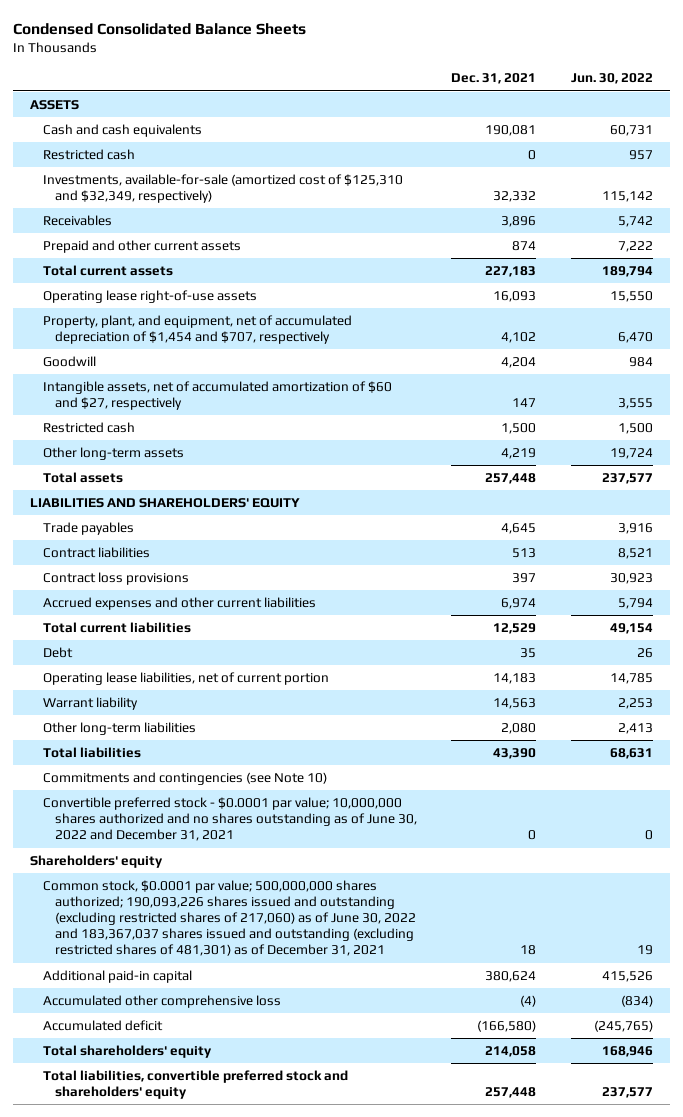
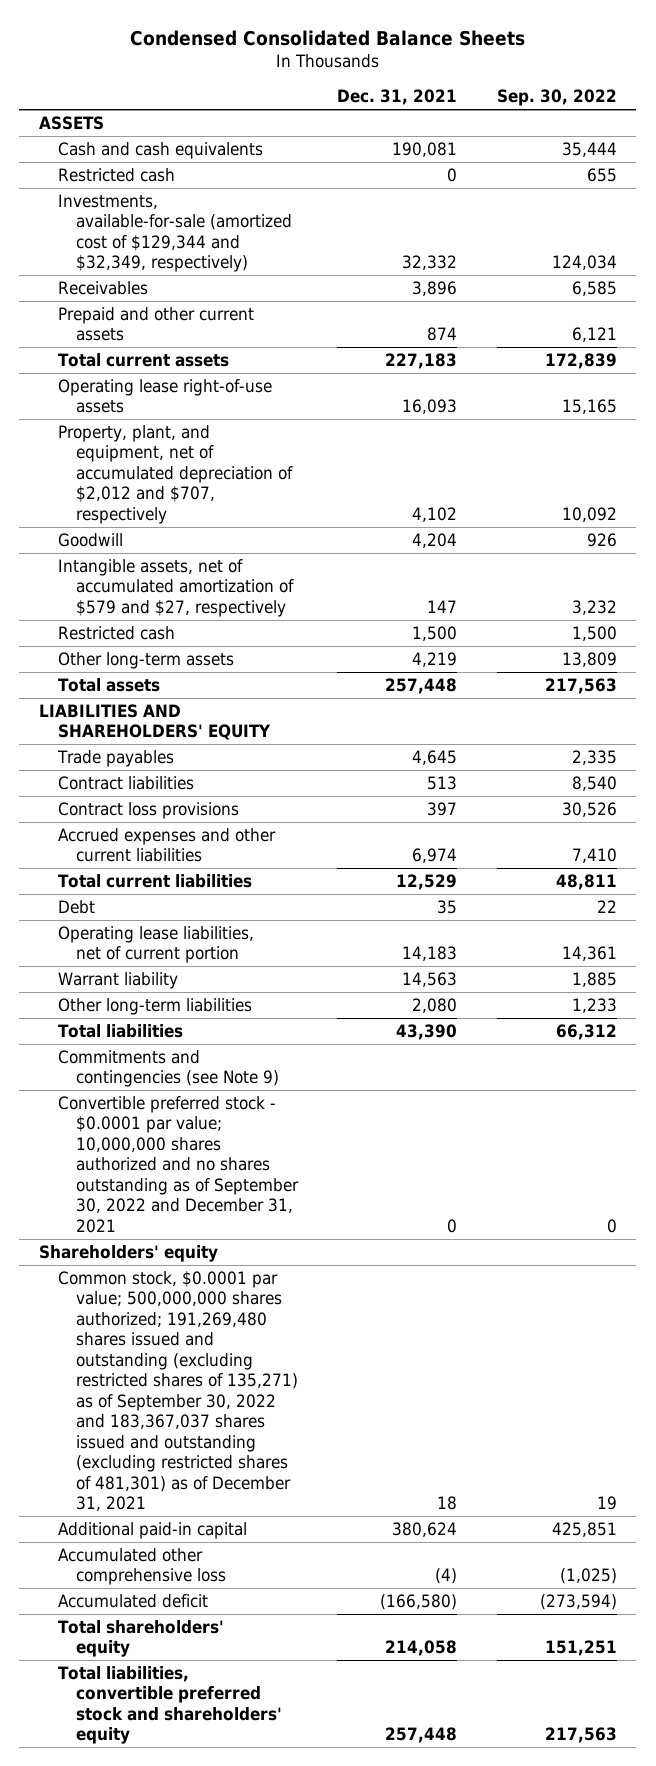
[570,73,653,85] Jun. 30, 2022 -> none
none -> [496,89,617,107] Sep. 30, 2022
[42,174,403,204] Investments, available-for-sale (amortized cost of $125,310 and $32,349, respectively) -> [57,193,293,273] Investments, available-for-sale (amortized cost of $129,344 and $32,349, respectively)
[42,315,352,345] Property, plant, and equipment, net of accumulated depreciation of $1,454 and $707, respectively -> [57,424,294,524] Property, plant, and equipment, net of accumulated depreciation of $2,012 and $707, respectively
[42,381,392,411] Intangible assets, net of accumulated amortization of $60 and $27, respectively -> [57,558,295,617] Intangible assets, net of accumulated amortization of $579 and $27, respectively
[42,772,327,786] Commitments and contingencies (see Note 10) -> [57,1049,280,1088] Commitments and contingencies (see Note 9)
[42,797,417,842] Convertible preferred stock - $0.0001 par value; 10,000,000 shares authorized and no shares outstanding as of June 30, 2022 and December 31, 2021 -> [57,1095,300,1233] Convertible preferred stock - $0.0001 par value; 10,000,000 shares authorized and no shares outstanding as of September 30, 2022 and December 31, 2021
[42,880,416,957] Common stock, $0.0001 par value; 500,000,000 shares authorized; 190,093,226 shares issued and outstanding (excluding restricted shares of 217,060) as of June 30, 2022 and 183,367,037 shares issued and outstanding (excluding restricted shares of 481,301) as of December 31, 2021 -> [57,1270,299,1512] Common stock, $0.0001 par value; 500,000,000 shares authorized; 191,269,480 shares issued and outstanding (excluding restricted shares of 135,271) as of September 30, 2022 and 183,367,037 shares issued and outstanding (excluding restricted shares of 481,301) as of December 31, 2021

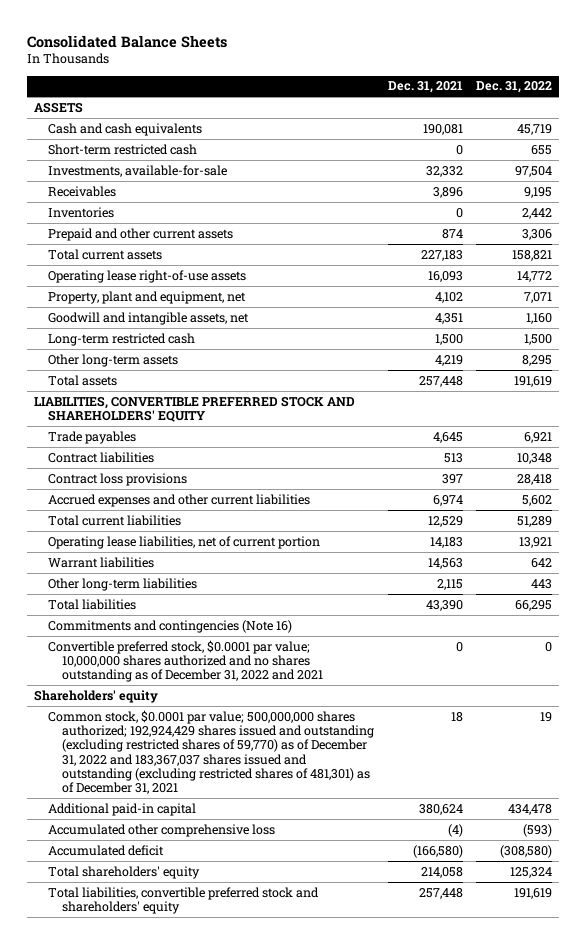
[129,29,525,46] Condensed Consolidated Balance Sheets -> [27,34,228,48] Consolidated Balance Sheets
[496,89,617,107] Sep. 30, 2022 -> none
none -> [476,81,553,94] Dec. 31, 2022
[57,167,175,182] Restricted cash -> [48,143,198,155] Short-term restricted cash
[57,193,293,273] Investments, available-for-sale (amortized cost of $129,344 and $32,349, respectively) -> [48,164,228,177] Investments, available-for-sale
none -> [48,206,115,218] Inventories
[57,532,123,547] Goodwill -> none
[57,558,295,617] Intangible assets, net of accumulated amortization of $579 and $27, respectively -> none
[57,424,294,524] Property, plant, and equipment, net of accumulated depreciation of $2,012 and $707, respectively -> [48,290,247,304] Property, plant and equipment, net
none -> [48,311,250,325] Goodwill and intangible assets, net
[57,625,175,640] Restricted cash -> [48,332,196,346] Long-term restricted cash
[38,703,271,741] LIABILITIES AND SHAREHOLDERS' EQUITY -> [34,395,356,423] LIABILITIES, CONVERTIBLE PREFERRED STOCK AND SHAREHOLDERS' EQUITY
[57,899,95,914] Debt -> none
[57,971,178,989] Warrant liability -> [48,556,155,568] Warrant liabilities
[412,997,458,1013] 2,080 -> [436,578,463,590] 2,115
[57,1049,280,1088] Commitments and contingencies (see Note 9) -> [48,619,293,633] Commitments and contingencies (Note 16)
[57,1095,300,1233] Convertible preferred stock - $0.0001 par value; 10,000,000 shares authorized and no shares outstanding as of September 30, 2022 and December 31, 2021 -> [48,639,324,683] Convertible preferred stock, $0.0001 par value; 10,000,000 shares authorized and no shares outstanding as of December 31, 2022 and 2021
[57,1270,299,1512] Common stock, $0.0001 par value; 500,000,000 shares authorized; 191,269,480 shares issued and outstanding (excluding restricted shares of 135,271) as of September 30, 2022 and 183,367,037 shares issued and outstanding (excluding restricted shares of 481,301) as of December 31, 2021 -> [48,709,375,795] Common stock, $0.0001 par value; 500,000,000 shares authorized; 192,924,429 shares issued and outstanding (excluding restricted shares of 59,770) as of December 31, 2022 and 183,367,037 shares issued and outstanding (excluding restricted shares of 481,301) as of December 31, 2021

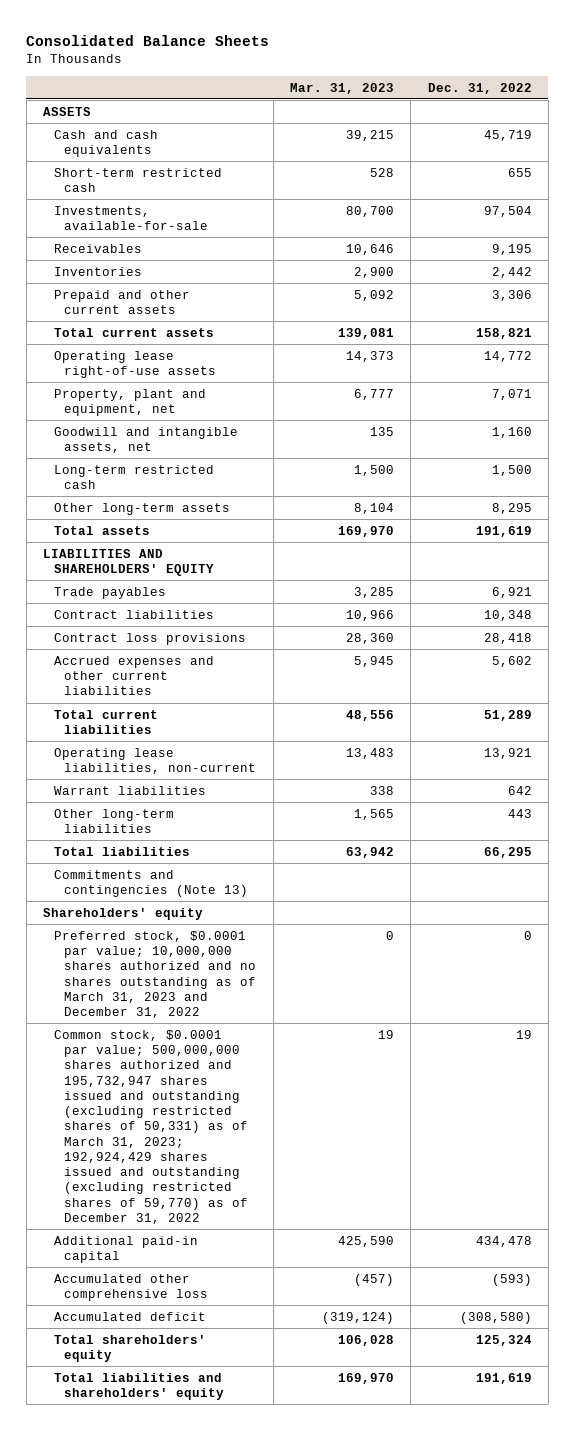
[387,81,463,94] Dec. 31, 2021 -> none
none -> [290,82,395,94] Mar. 31, 2023
[34,395,356,423] LIABILITIES, CONVERTIBLE PREFERRED STOCK AND SHAREHOLDERS' EQUITY -> [43,548,214,577] LIABILITIES AND SHAREHOLDERS' EQUITY
[48,535,321,549] Operating lease liabilities, net of current portion -> [53,747,257,775] Operating lease liabilities, non-current
[48,639,324,683] Convertible preferred stock, $0.0001 par value; 10,000,000 shares authorized and no shares outstanding as of December 31, 2022 and 2021 -> none
[48,619,293,633] Commitments and contingencies (Note 16) -> [53,869,249,898] Commitments and contingencies (Note 13)
none -> [53,930,257,1019] Preferred stock, $0.0001 par value; 10,000,000 shares authorized and no shares outstanding as of March 31, 2023 and December 31, 2022
[48,709,375,795] Common stock, $0.0001 par value; 500,000,000 shares authorized; 192,924,429 shares issued and outstanding (excluding restricted shares of 59,770) as of December 31, 2022 and 183,367,037 shares issued and outstanding (excluding restricted shares of 481,301) as of December 31, 2021 -> [53,1029,249,1224] Common stock, $0.0001 par value; 500,000,000 shares authorized and 195,732,947 shares issued and outstanding (excluding restricted shares of 50,331) as of March 31, 2023; 192,924,429 shares issued and outstanding (excluding restricted shares of 59,770) as of December 31, 2022
[48,886,320,915] Total liabilities, convertible preferred stock and shareholders' equity -> [53,1372,225,1401] Total liabilities and shareholders' equity

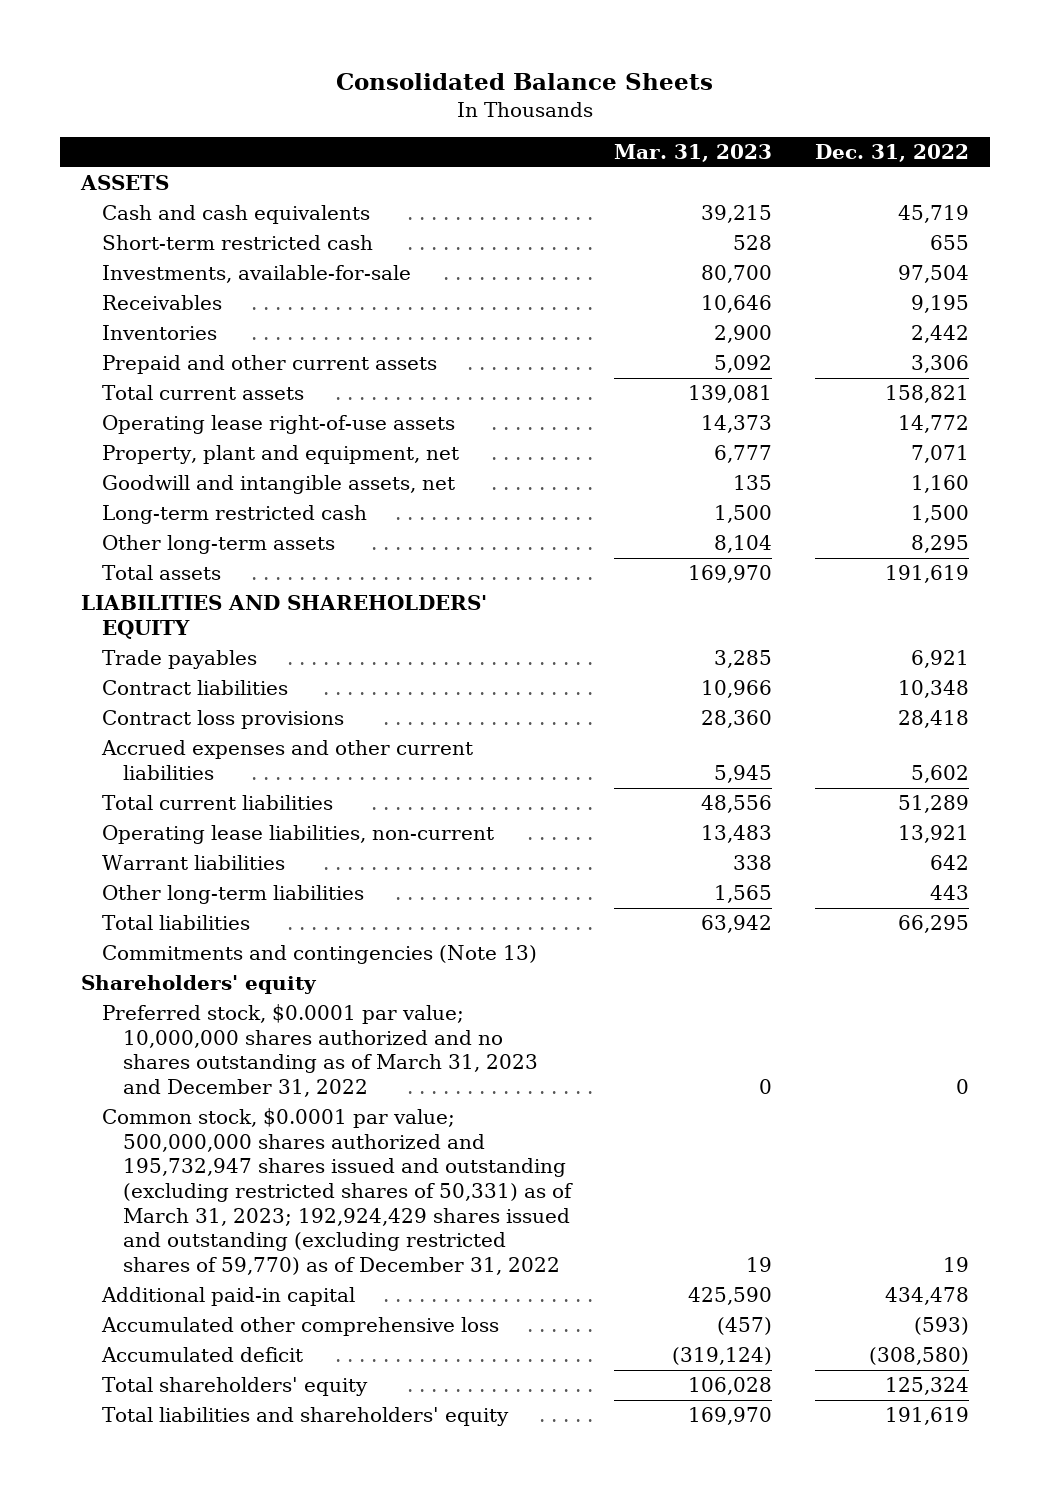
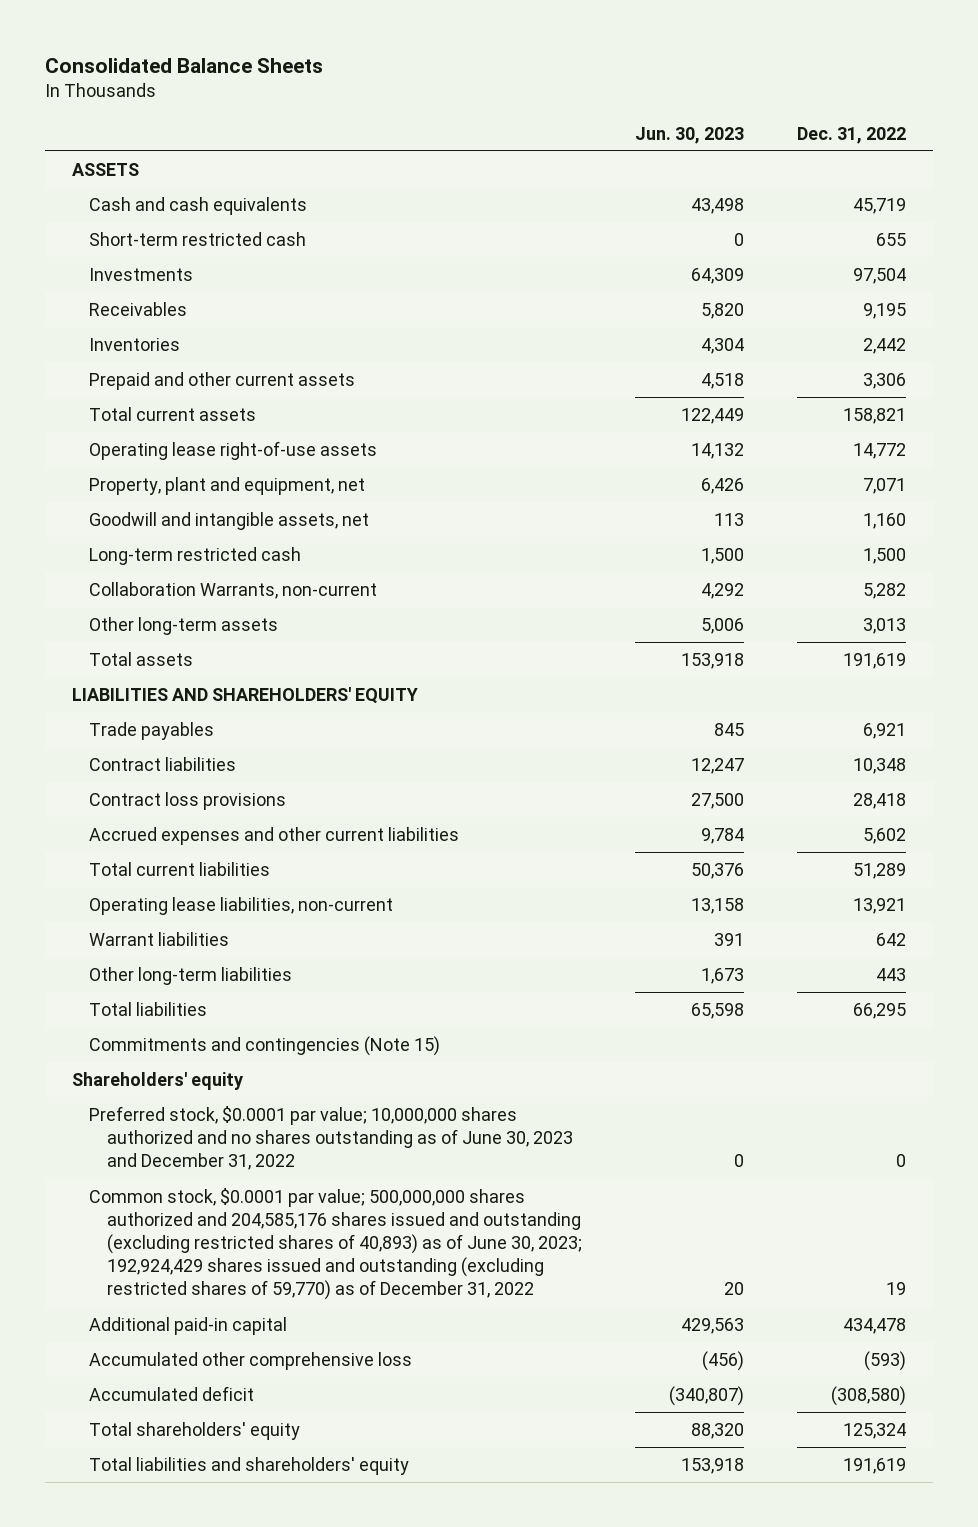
[614,143,773,162] Mar. 31, 2023 -> none
none -> [635,126,745,144] Jun. 30, 2023
[102,265,412,284] Investments, available-for-sale -> [89,268,194,282] Investments
none -> [89,582,378,600] Collaboration Warrants, non-current
[910,535,969,554] 8,295 -> [863,618,907,635] 3,013
[102,945,538,965] Commitments and contingencies (Note 13) -> [89,1036,441,1057] Commitments and contingencies (Note 15)
[102,1004,539,1098] Preferred stock, $0.0001 par value; 10,000,000 shares authorized and no shares outstanding as of March 31, 2023 and December 31, 2022 -> [89,1106,573,1171] Preferred stock, $0.0001 par value; 10,000,000 shares authorized and no shares outstanding as of June 30, 2023 and December 31, 2022
[102,1108,574,1275] Common stock, $0.0001 par value; 500,000,000 shares authorized and 195,732,947 shares issued and outstanding (excluding restricted shares of 50,331) as of March 31, 2023; 192,924,429 shares issued and outstanding (excluding restricted shares of 59,770) as of December 31, 2022 -> [89,1188,582,1301] Common stock, $0.0001 par value; 500,000,000 shares authorized and 204,585,176 shares issued and outstanding (excluding restricted shares of 40,893) as of June 30, 2023; 192,924,429 shares issued and outstanding (excluding restricted shares of 59,770) as of December 31, 2022

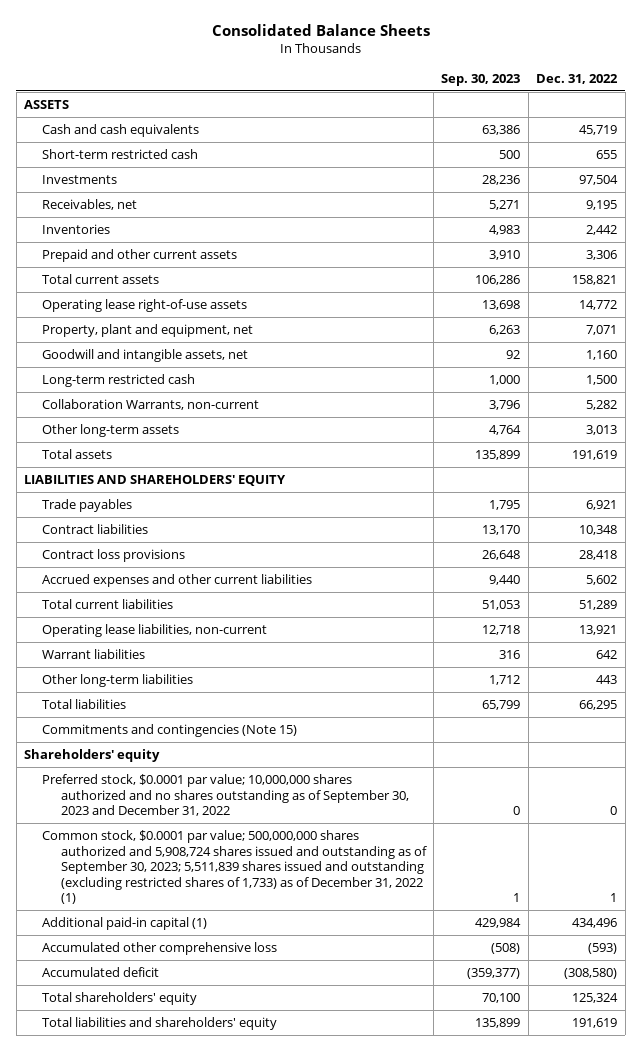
[635,126,745,144] Jun. 30, 2023 -> none
none -> [441,73,521,86] Sep. 30, 2023
[89,302,188,317] Receivables -> [42,198,138,210] Receivables, net
[89,1106,573,1171] Preferred stock, $0.0001 par value; 10,000,000 shares authorized and no shares outstanding as of June 30, 2023 and December 31, 2022 -> [42,773,409,817] Preferred stock, $0.0001 par value; 10,000,000 shares authorized and no shares outstanding as of September 30, 2023 and December 31, 2022
[89,1188,582,1301] Common stock, $0.0001 par value; 500,000,000 shares authorized and 204,585,176 shares issued and outstanding (excluding restricted shares of 40,893) as of June 30, 2023; 192,924,429 shares issued and outstanding (excluding restricted shares of 59,770) as of December 31, 2022 -> [42,829,427,905] Common stock, $0.0001 par value; 500,000,000 shares authorized and 5,908,724 shares issued and outstanding as of September 30, 2023; 5,511,839 shares issued and outstanding (excluding restricted shares of 1,733) as of December 31, 2022 (1)
[886,1282,907,1296] 19 -> [610,893,618,903] 1
[89,1317,288,1336] Additional paid-in capital -> [42,916,208,930] Additional paid-in capital (1)
[843,1318,907,1335] 434,478 -> [572,917,618,928] 434,496

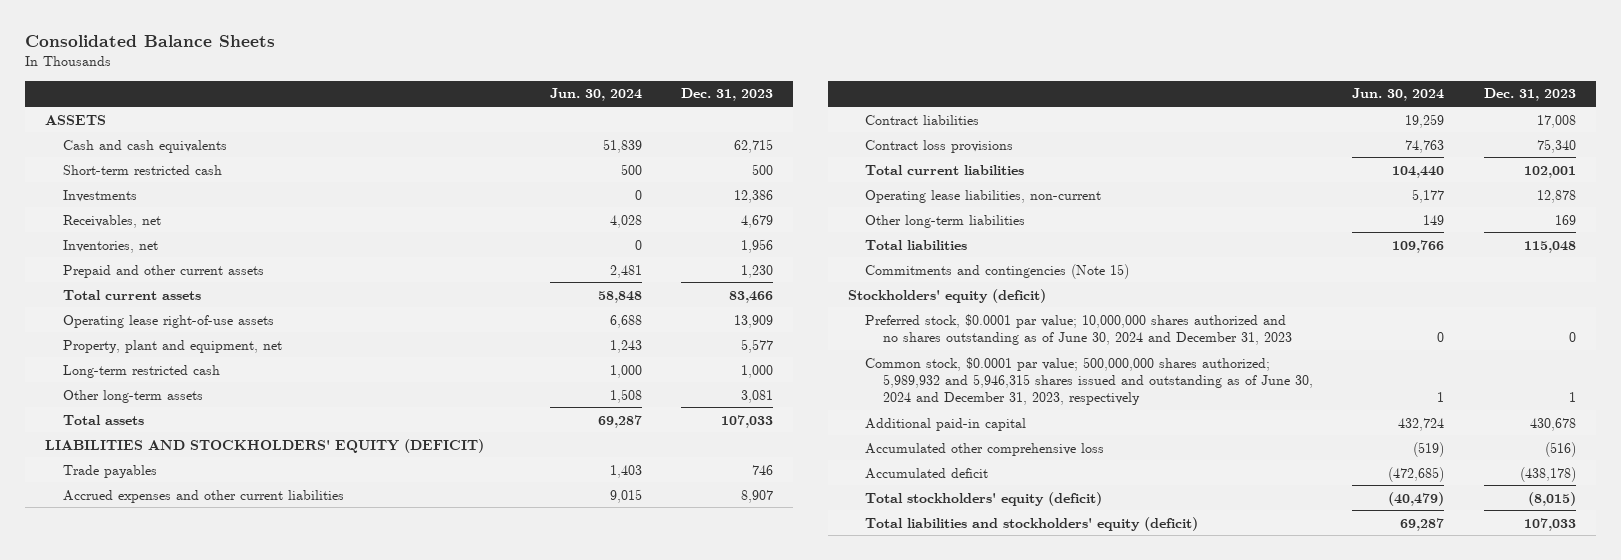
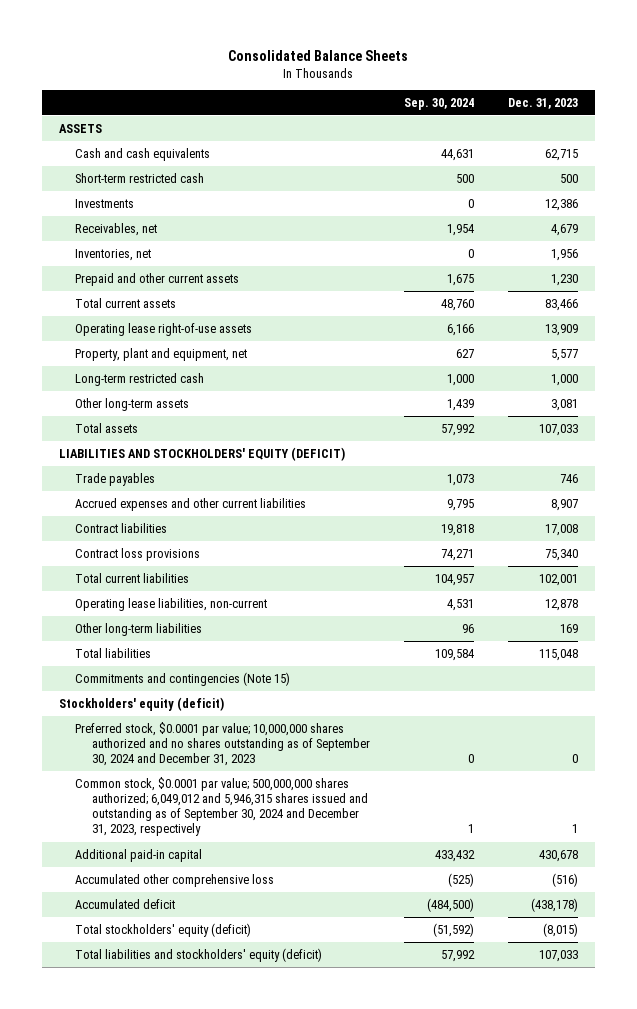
[549,88,642,102] Jun. 30, 2024 -> none
none -> [404,97,475,110] Sep. 30, 2024
[865,313,1292,345] Preferred stock, $0.0001 par value; 10,000,000 shares authorized and no shares outstanding as of June 30, 2024 and December 31, 2023 -> [75,721,371,767] Preferred stock, $0.0001 par value; 10,000,000 shares authorized and no shares outstanding as of September 30, 2024 and December 31, 2023
[865,356,1313,406] Common stock, $0.0001 par value; 500,000,000 shares authorized; 5,989,932 and 5,946,315 shares issued and outstanding as of June 30, 2024 and December 31, 2023, respectively -> [75,776,369,837] Common stock, $0.0001 par value; 500,000,000 shares authorized; 6,049,012 and 5,946,315 shares issued and outstanding as of September 30, 2024 and December 31, 2023, respectively

